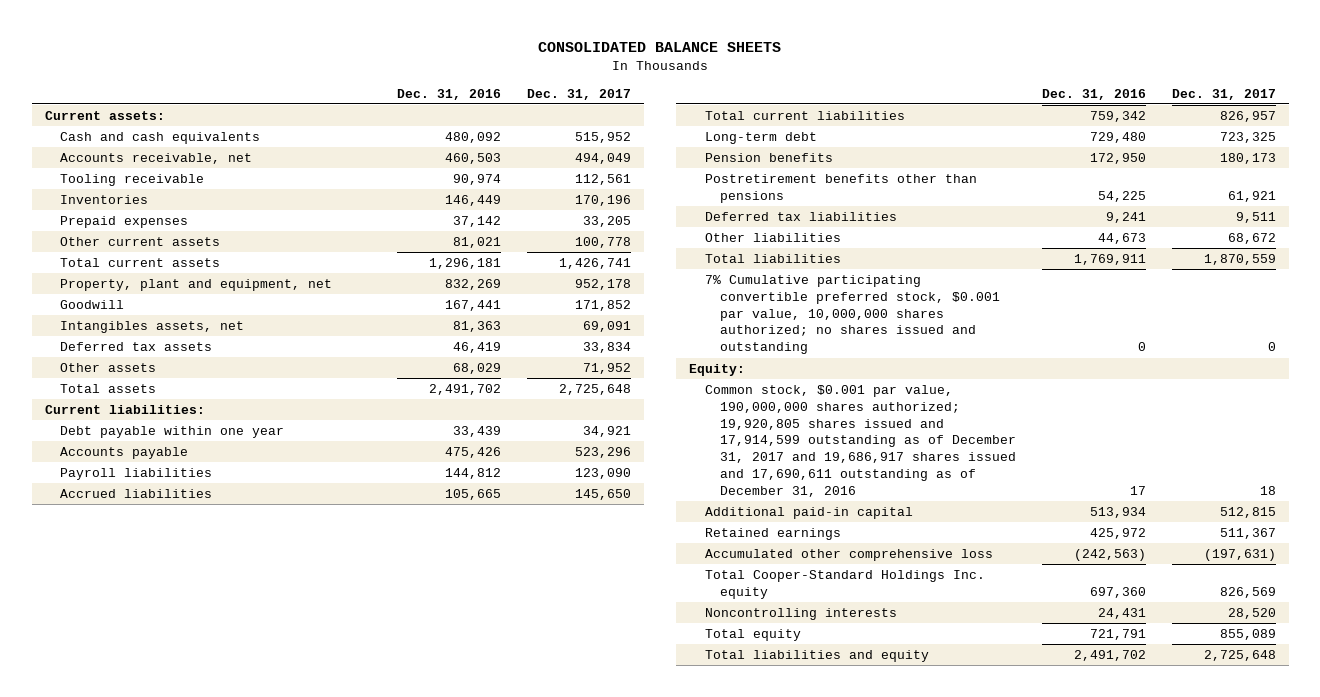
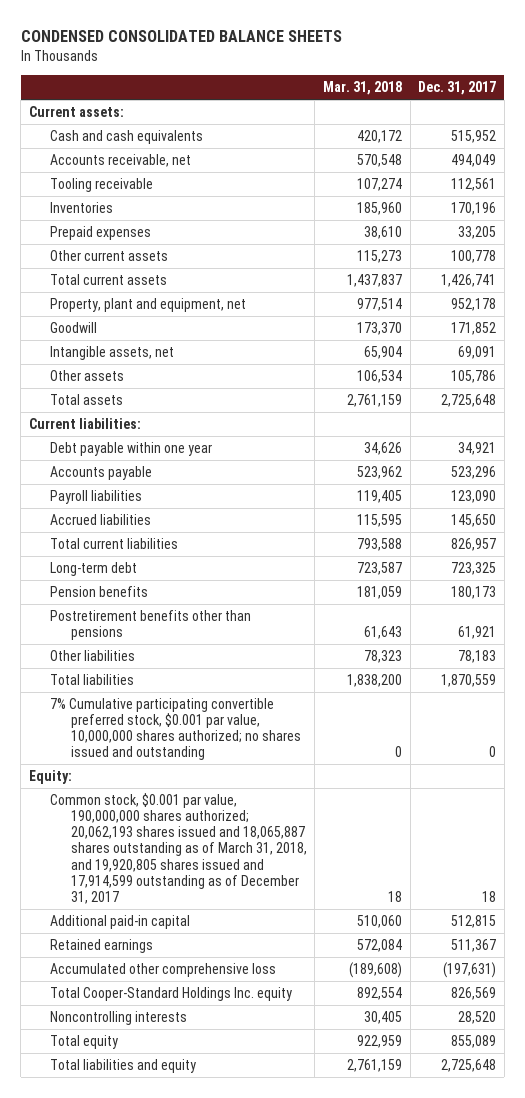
[538,41,782,52] CONSOLIDATED BALANCE SHEETS -> [20,30,342,43] CONDENSED CONSOLIDATED BALANCE SHEETS
[397,88,502,100] Dec. 31, 2016 -> none
none -> [323,81,403,96] Mar. 31, 2018
[59,341,212,351] Deferred tax assets -> none
[59,320,244,333] Intangibles assets, net -> [49,345,174,360] Intangible assets, net
[582,362,631,374] 71,952 -> [451,369,497,383] 105,786
[704,211,897,221] Deferred tax liabilities -> none
[1227,232,1276,244] 68,672 -> [458,649,497,663] 78,183
[704,384,1016,497] Common stock, $0.001 par value, 190,000,000 shares authorized; 19,920,805 shares issued and 17,914,599 outstanding as of December 31, 2017 and 19,686,917 shares issued and 17,690,611 outstanding as of December 31, 2016 -> [49,792,307,904] Common stock, $0.001 par value, 190,000,000 shares authorized; 20,062,193 shares issued and 18,065,887 shares outstanding as of March 31, 2018, and 19,920,805 shares issued and 17,914,599 outstanding as of December 31, 2017

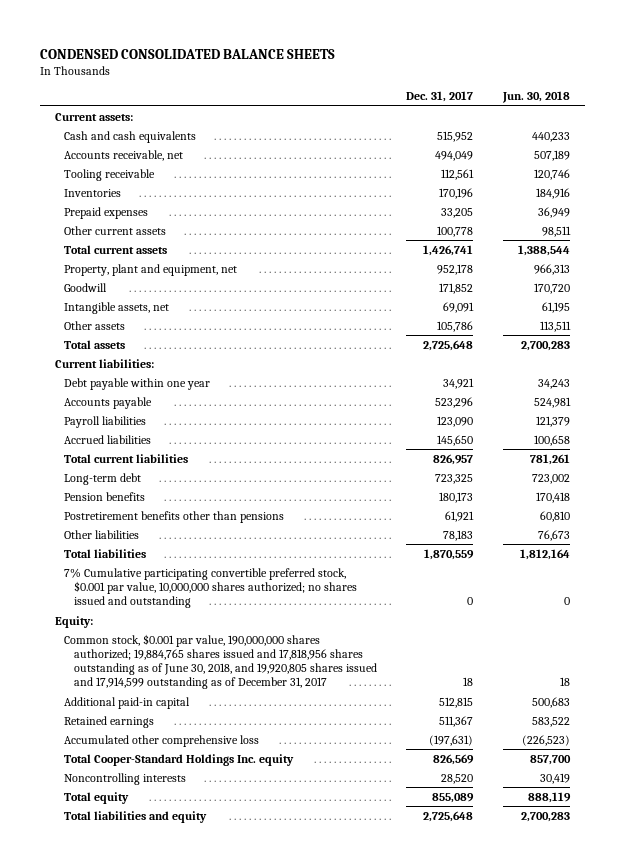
[323,81,403,96] Mar. 31, 2018 -> none
none -> [501,91,570,104] Jun. 30, 2018
[49,792,307,904] Common stock, $0.001 par value, 190,000,000 shares authorized; 20,062,193 shares issued and 18,065,887 shares outstanding as of March 31, 2018, and 19,920,805 shares issued and 17,914,599 outstanding as of December 31, 2017 -> [64,633,377,690] Common stock, $0.001 par value, 190,000,000 shares authorized; 19,884,765 shares issued and 17,818,956 shares outstanding as of June 30, 2018, and 19,920,805 shares issued and 17,914,599 outstanding as of December 31, 2017

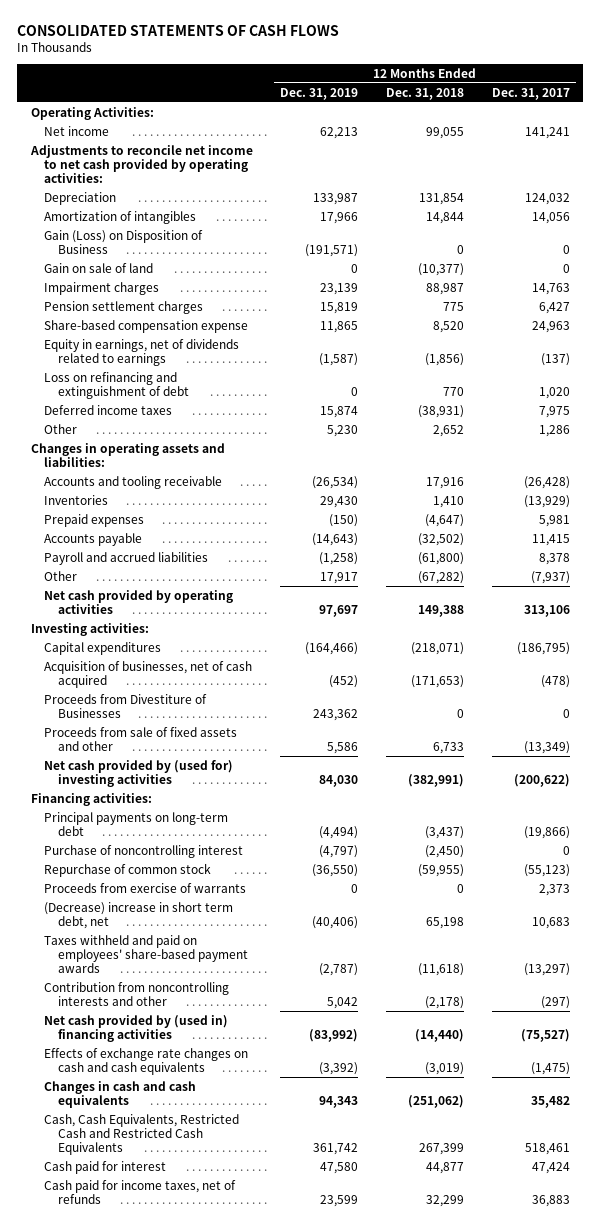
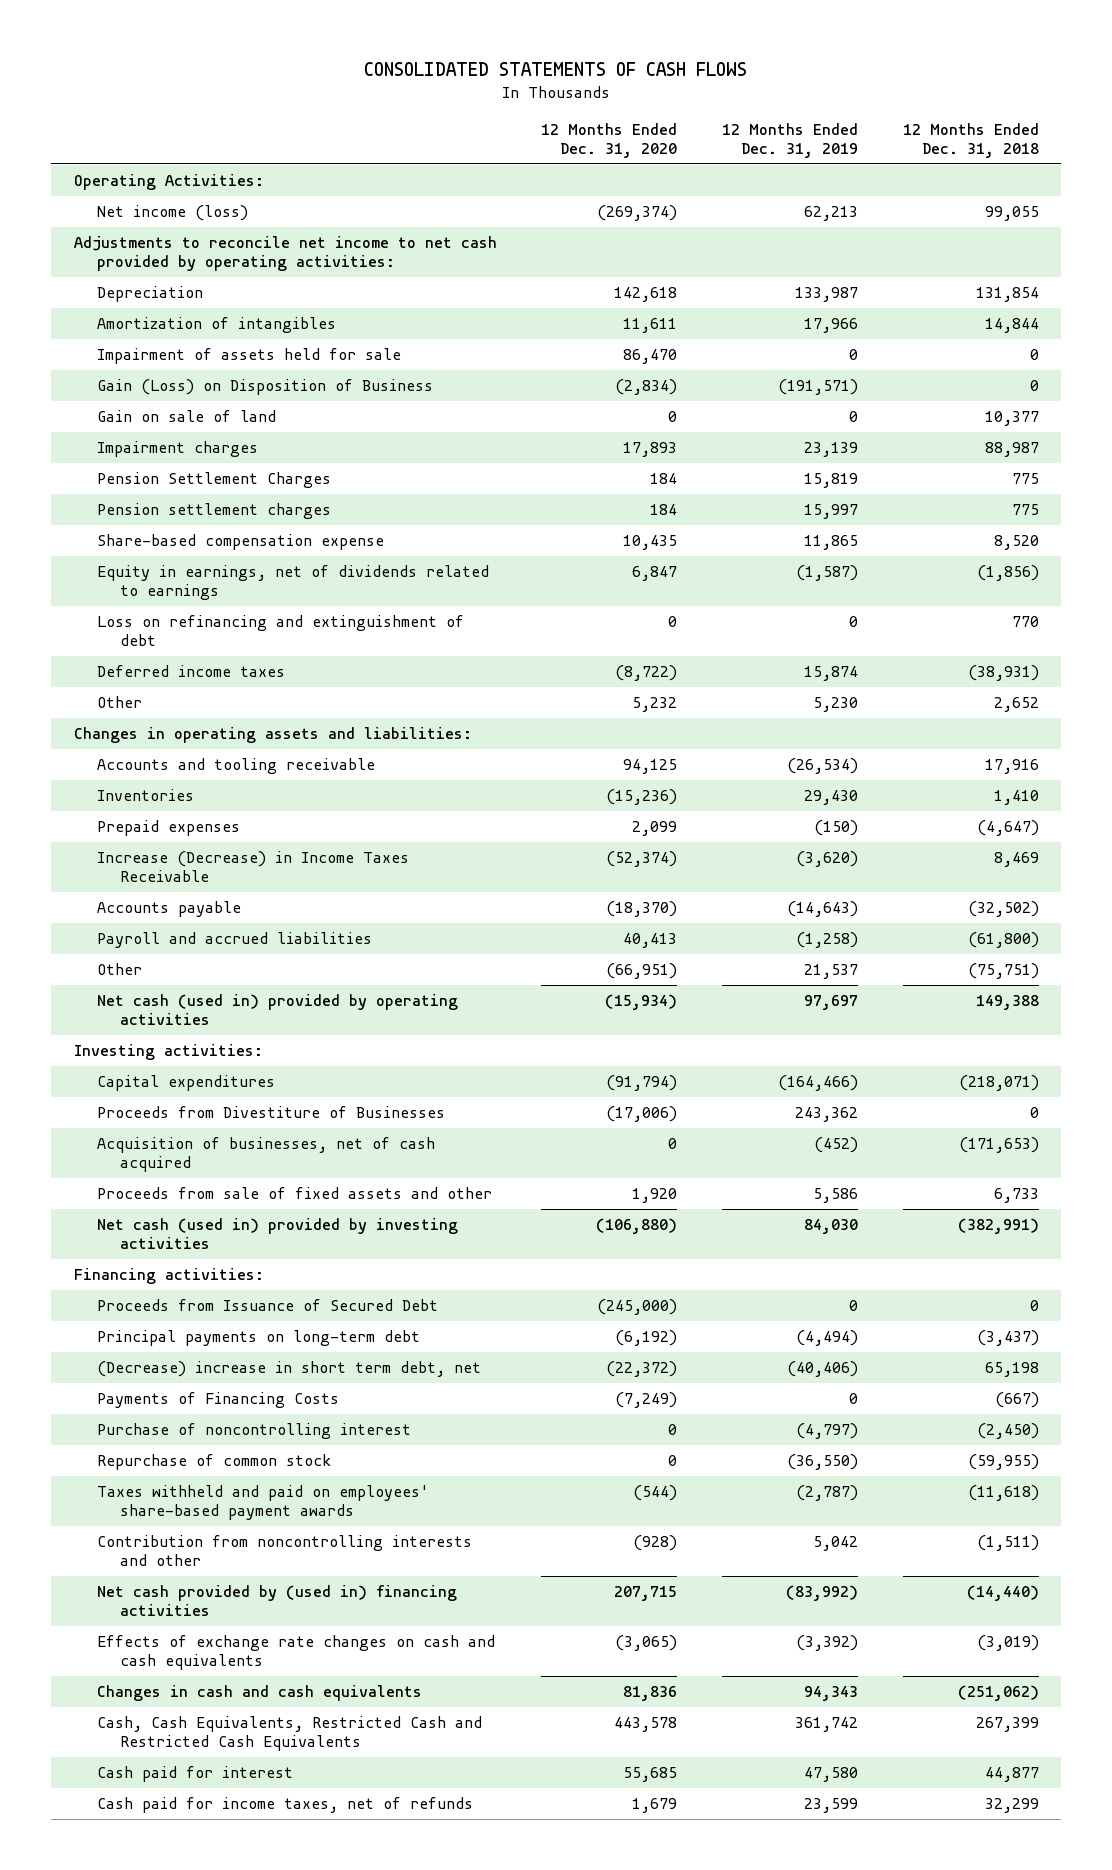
[491,87,570,100] Dec. 31, 2017 -> none
none -> [541,122,678,158] 12 Months Ended Dec. 31, 2020
[44,125,110,136] Net income -> [96,205,248,222] Net income (loss)
none -> [96,348,401,365] Impairment of assets held for sale
[417,262,464,276] (10,377) -> [984,411,1039,427] 10,377
none -> [96,472,331,489] Pension Settlement Charges
[320,301,359,314] 15,819 -> [803,504,858,520] 15,997
none -> [96,851,409,882] Increase (Decrease) in Income Taxes Receivable
[320,571,359,584] 17,917 -> [803,964,858,980] 21,537
[417,570,464,584] (67,282) -> [967,963,1039,980] (75,751)
[44,589,234,614] Net cash provided by operating activities -> [96,994,458,1025] Net cash (used in) provided by operating activities
[44,660,253,688] Acquisition of businesses, net of cash acquired -> [96,1137,435,1172] Acquisition of businesses, net of cash acquired
[44,759,234,787] Net cash provided by (used for) investing activities -> [96,1218,458,1249] Net cash (used in) provided by investing activities
none -> [96,1299,438,1312] Proceeds from Issuance of Secured Debt
[44,901,234,929] (Decrease) increase in short term debt, net -> [96,1361,481,1378] (Decrease) increase in short term debt, net
none -> [96,1392,339,1409] Payments of Financing Costs
[44,882,247,893] Proceeds from exercise of warrants -> none
[424,995,464,1009] (2,178) -> [976,1535,1039,1552] (1,511)

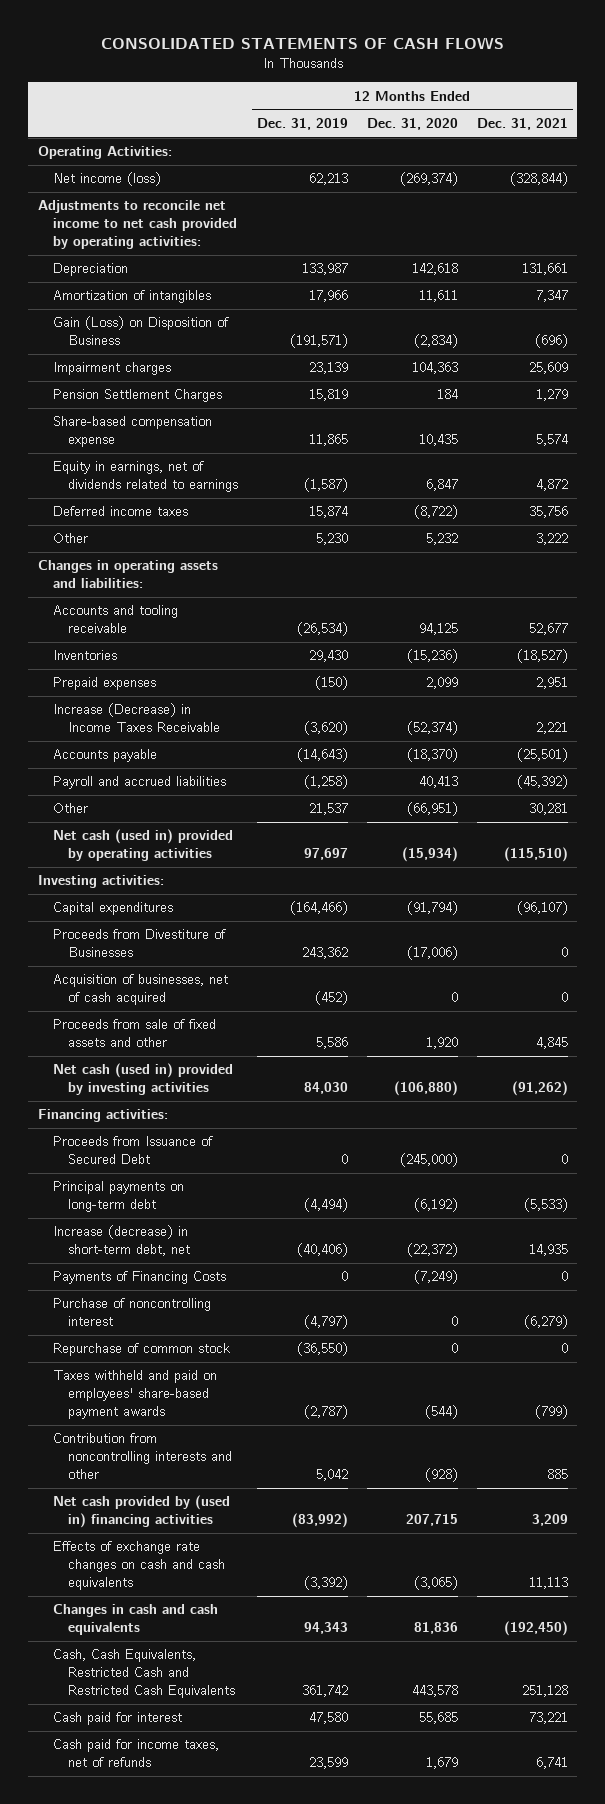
[902,122,1039,158] 12 Months Ended Dec. 31, 2018 -> none
none -> [476,117,568,130] Dec. 31, 2021
[96,348,401,365] Impairment of assets held for sale -> none
[96,410,276,423] Gain on sale of land -> none
[623,442,678,458] 17,893 -> [411,362,458,375] 104,363
[96,503,331,520] Pension settlement charges -> none
[96,615,464,646] Loss on refinancing and extinguishment of debt -> none
[96,1361,481,1378] (Decrease) increase in short term debt, net -> [52,1225,190,1257] Increase (decrease) in short-term debt, net

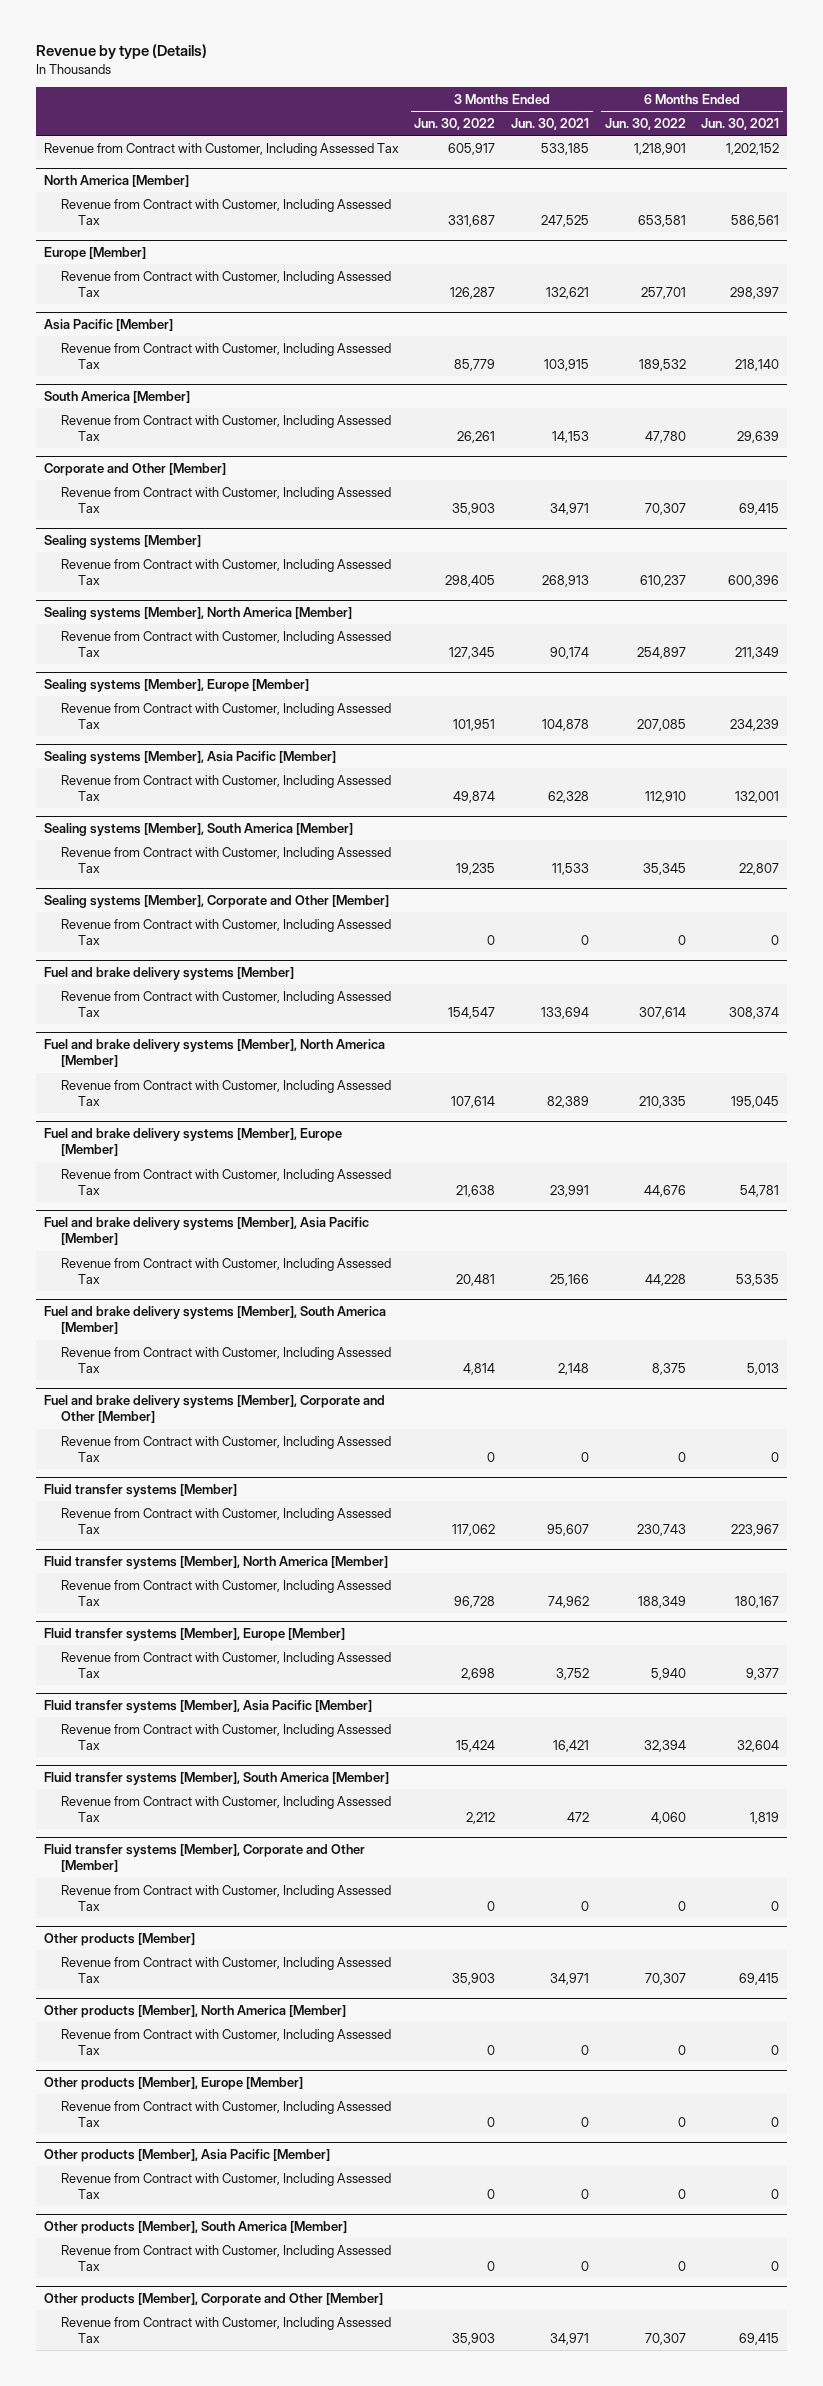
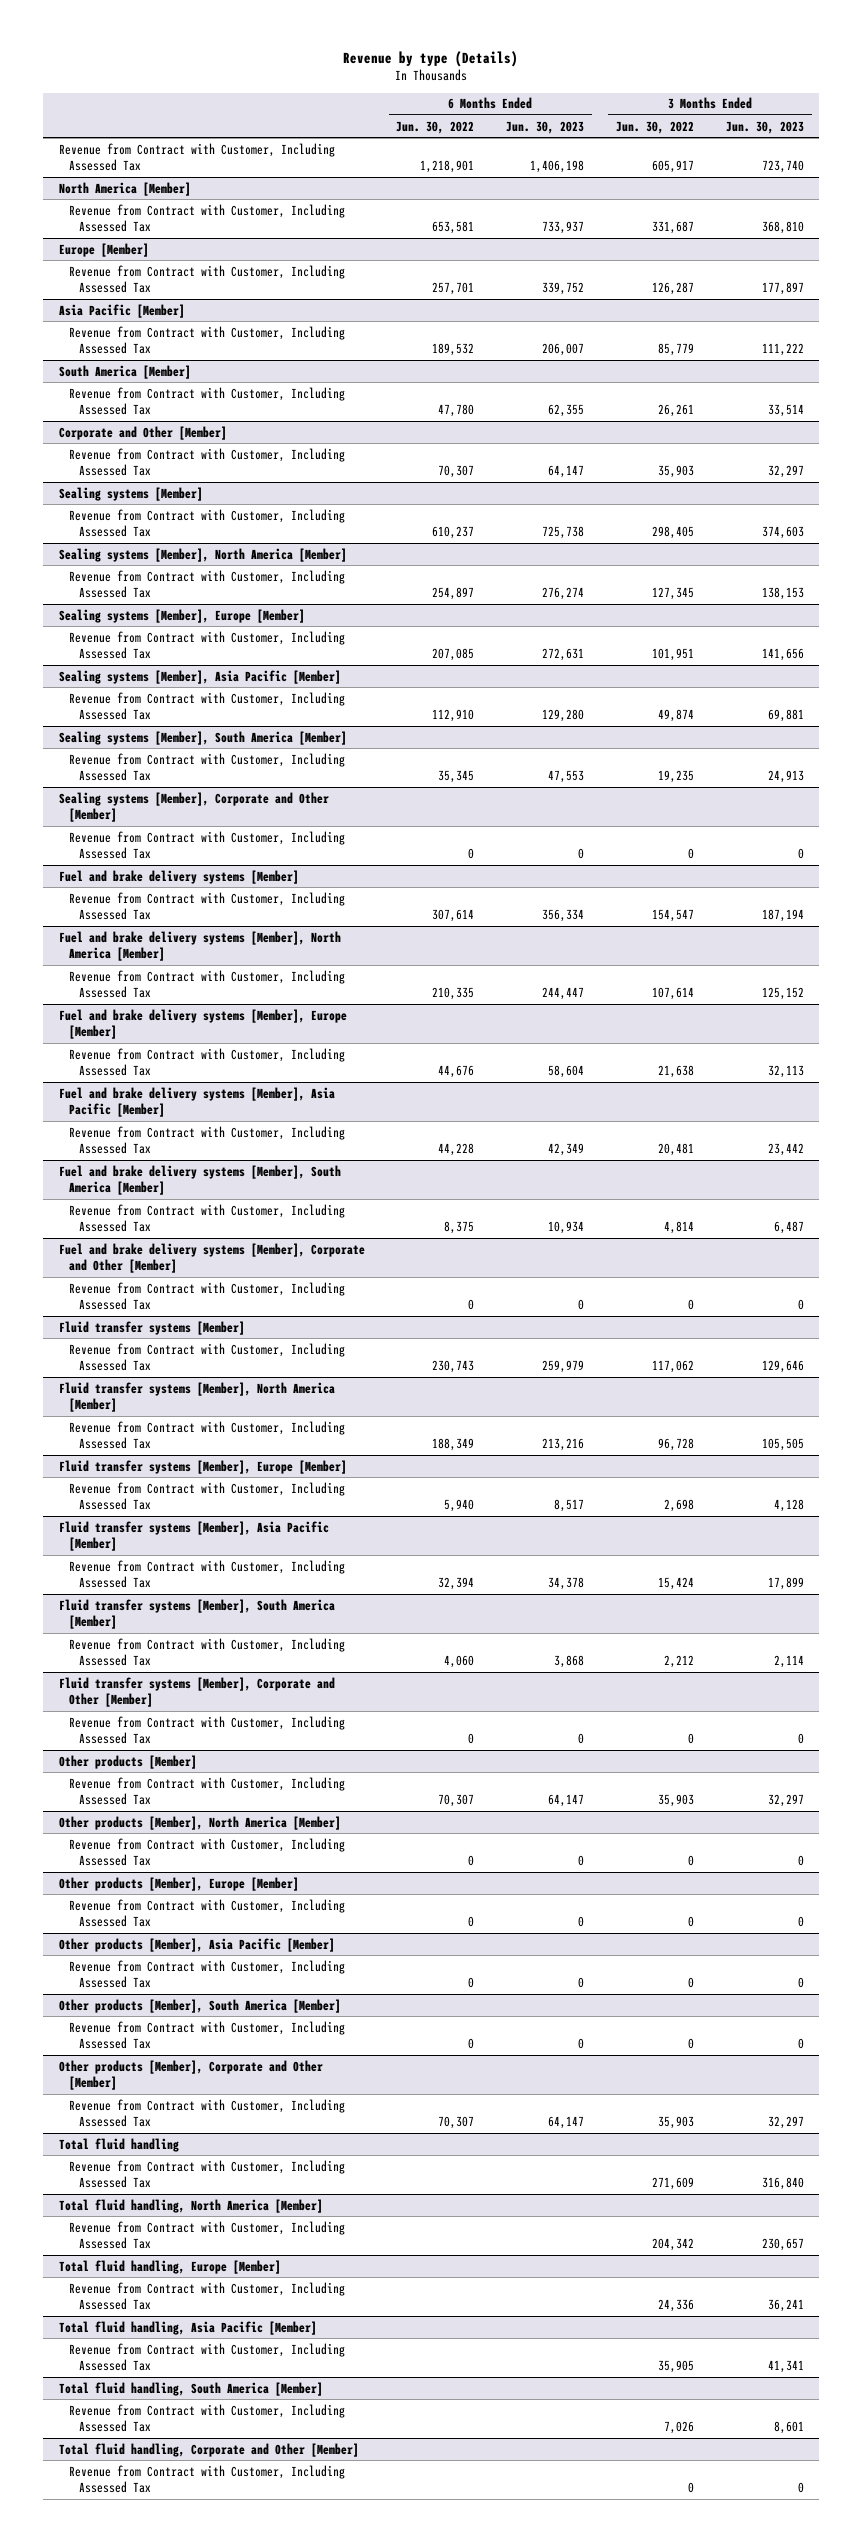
[510,118,589,131] Jun. 30, 2021 -> none
[701,118,780,131] Jun. 30, 2021 -> none
none -> [506,120,585,134] Jun. 30, 2023
none -> [725,120,804,134] Jun. 30, 2023
none -> [58,2137,179,2152] Total fluid handling
none -> [68,2159,345,2189] Revenue from Contract with Customer, Including Assessed Tax
none -> [58,2198,323,2213] Total fluid handling, North America [Member]
none -> [68,2220,345,2250] Revenue from Contract with Customer, Including Assessed Tax
none -> [58,2259,281,2274] Total fluid handling, Europe [Member]
none -> [68,2281,345,2311] Revenue from Contract with Customer, Including Assessed Tax
none -> [58,2320,317,2335] Total fluid handling, Asia Pacific [Member]
none -> [68,2342,345,2372] Revenue from Contract with Customer, Including Assessed Tax
none -> [58,2381,323,2396] Total fluid handling, South America [Member]
none -> [68,2403,345,2433] Revenue from Contract with Customer, Including Assessed Tax
none -> [58,2442,359,2457] Total fluid handling, Corporate and Other [Member]
none -> [68,2464,345,2494] Revenue from Contract with Customer, Including Assessed Tax

